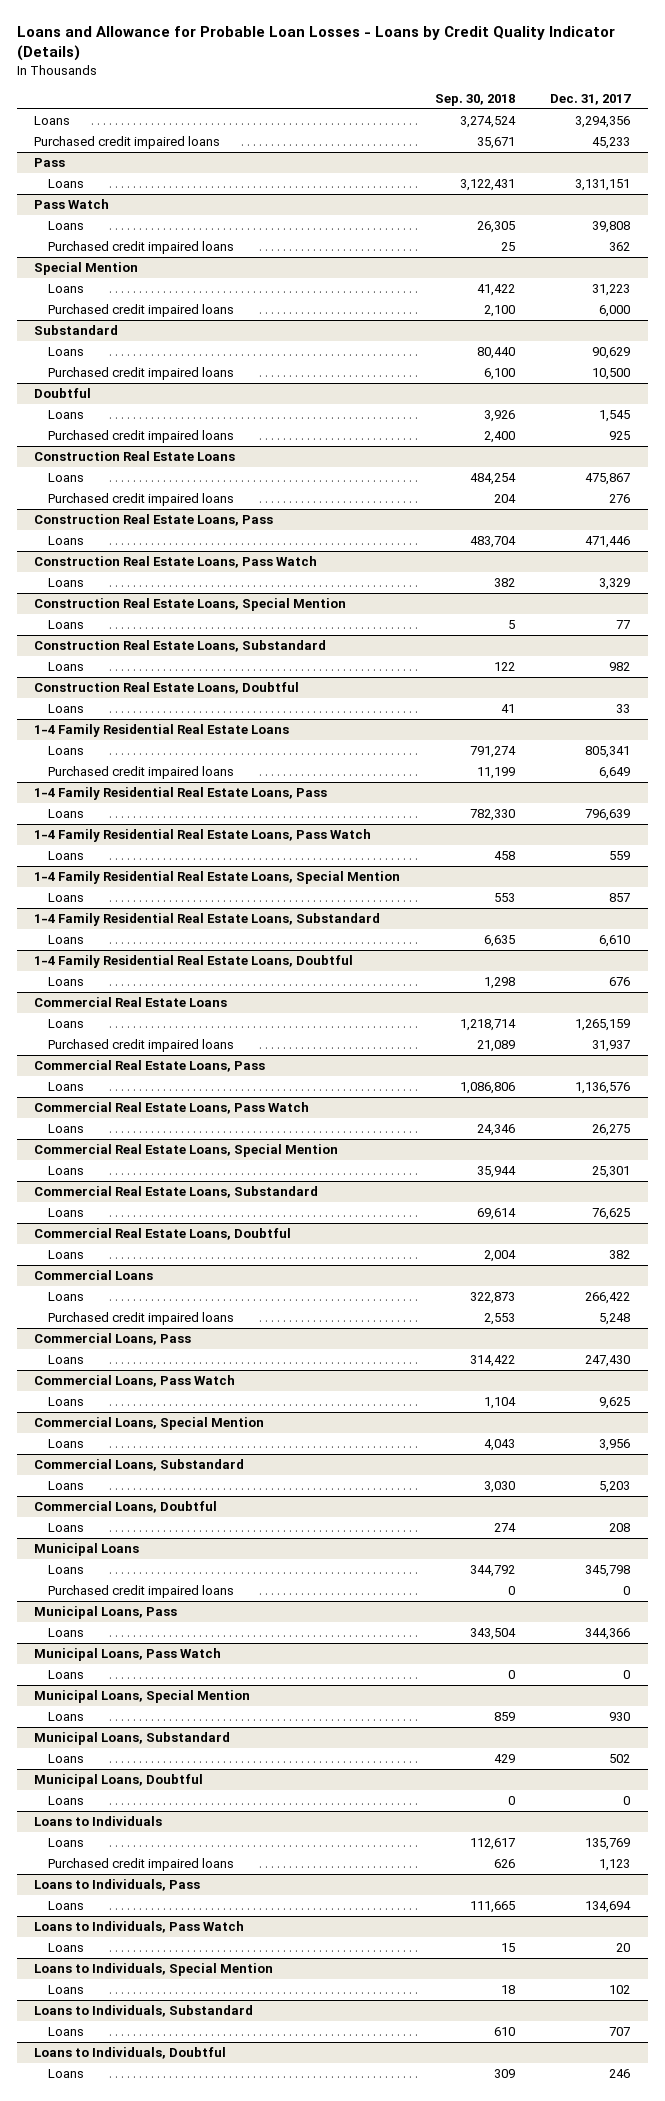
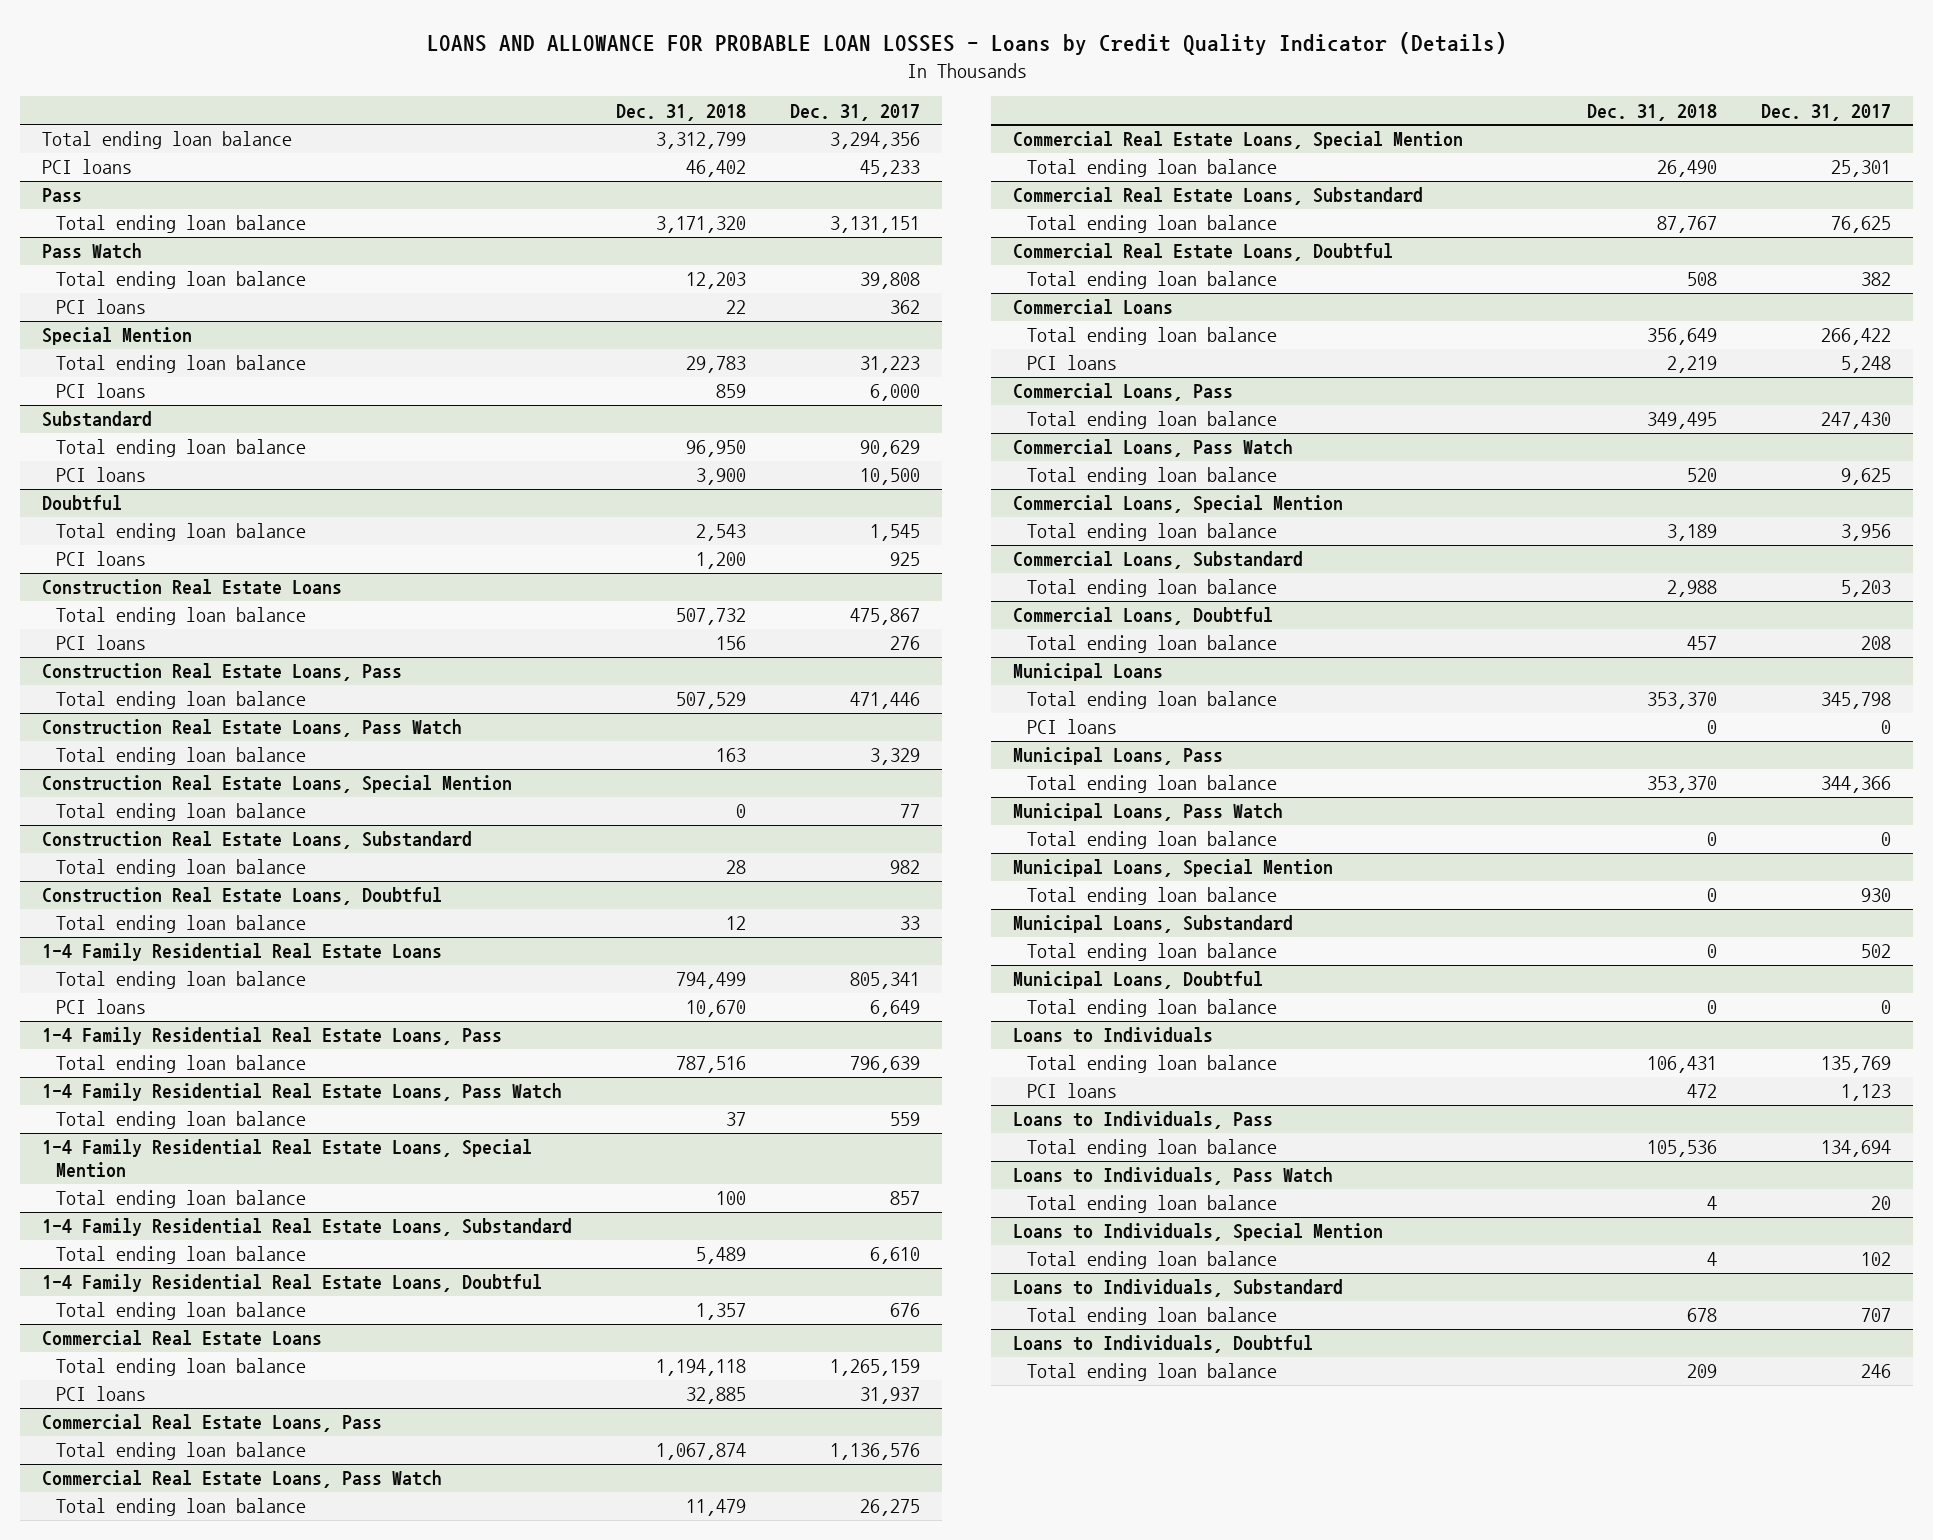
[17,26,616,62] Loans and Allowance for Probable Loan Losses - Loans by Credit Quality Indicator (Details) -> [426,32,1507,56] LOANS AND ALLOWANCE FOR PROBABLE LOAN LOSSES - Loans by Credit Quality Indicator (Details)
[435,93,516,106] Sep. 30, 2018 -> none
none -> [616,103,747,121] Dec. 31, 2018
[34,116,71,126] Loans -> [42,131,293,150] Total ending loan balance
[34,136,221,150] Purchased credit impaired loans -> [42,159,133,175] PCI loans
[47,179,84,189] Loans -> [56,215,307,234] Total ending loan balance
[47,221,84,231] Loans -> [56,271,307,290] Total ending loan balance
[47,241,234,255] Purchased credit impaired loans -> [56,299,147,315] PCI loans
[47,284,84,294] Loans -> [56,355,307,374] Total ending loan balance
[47,304,234,318] Purchased credit impaired loans -> [56,383,147,399] PCI loans
[47,347,84,357] Loans -> [56,439,307,458] Total ending loan balance
[47,367,234,381] Purchased credit impaired loans -> [56,467,147,483] PCI loans
[47,410,84,420] Loans -> [56,523,307,542] Total ending loan balance
[47,430,234,444] Purchased credit impaired loans -> [56,551,147,567] PCI loans
[47,473,84,483] Loans -> [56,607,307,626] Total ending loan balance
[47,493,234,507] Purchased credit impaired loans -> [56,635,147,651] PCI loans
[47,536,84,546] Loans -> [56,691,307,710] Total ending loan balance
[47,578,84,588] Loans -> [56,747,307,766] Total ending loan balance
[47,620,84,630] Loans -> [56,803,307,822] Total ending loan balance
[47,662,84,672] Loans -> [56,859,307,878] Total ending loan balance
[47,704,84,714] Loans -> [56,915,307,934] Total ending loan balance
[47,746,84,756] Loans -> [56,971,307,990] Total ending loan balance
[47,766,234,780] Purchased credit impaired loans -> [56,999,147,1015] PCI loans
[47,809,84,819] Loans -> [56,1055,307,1074] Total ending loan balance
[47,851,84,861] Loans -> [56,1111,307,1130] Total ending loan balance
[47,893,84,903] Loans -> [56,1190,307,1209] Total ending loan balance
[47,935,84,945] Loans -> [56,1246,307,1265] Total ending loan balance
[47,977,84,987] Loans -> [56,1302,307,1321] Total ending loan balance
[47,1019,84,1029] Loans -> [56,1358,307,1377] Total ending loan balance
[47,1039,234,1053] Purchased credit impaired loans -> [56,1386,147,1402] PCI loans
[47,1082,84,1092] Loans -> [56,1442,307,1461] Total ending loan balance
[47,1124,84,1134] Loans -> [56,1498,307,1517] Total ending loan balance
[47,1166,84,1176] Loans -> [1027,159,1278,178] Total ending loan balance
[47,1208,84,1218] Loans -> [1027,215,1278,234] Total ending loan balance
[47,1250,84,1260] Loans -> [1027,271,1278,290] Total ending loan balance
[47,1292,84,1302] Loans -> [1027,327,1278,346] Total ending loan balance
[47,1312,234,1326] Purchased credit impaired loans -> [1027,355,1118,371] PCI loans
[47,1355,84,1365] Loans -> [1027,411,1278,430] Total ending loan balance
[47,1397,84,1407] Loans -> [1027,467,1278,486] Total ending loan balance
[47,1439,84,1449] Loans -> [1027,523,1278,542] Total ending loan balance
[47,1481,84,1491] Loans -> [1027,579,1278,598] Total ending loan balance
[47,1523,84,1533] Loans -> [1027,635,1278,654] Total ending loan balance
[47,1565,84,1575] Loans -> [1027,691,1278,710] Total ending loan balance
[47,1585,234,1599] Purchased credit impaired loans -> [1027,719,1118,735] PCI loans
[47,1628,84,1638] Loans -> [1027,775,1278,794] Total ending loan balance
[47,1670,84,1680] Loans -> [1027,831,1278,850] Total ending loan balance
[47,1712,84,1722] Loans -> [1027,887,1278,906] Total ending loan balance
[47,1754,84,1764] Loans -> [1027,943,1278,962] Total ending loan balance
[47,1796,84,1806] Loans -> [1027,999,1278,1018] Total ending loan balance
[47,1838,84,1848] Loans -> [1027,1055,1278,1074] Total ending loan balance
[47,1858,234,1872] Purchased credit impaired loans -> [1027,1083,1118,1099] PCI loans
[47,1901,84,1911] Loans -> [1027,1139,1278,1158] Total ending loan balance
[47,1943,84,1953] Loans -> [1027,1195,1278,1214] Total ending loan balance
[47,1985,84,1995] Loans -> [1027,1251,1278,1270] Total ending loan balance
[47,2027,84,2037] Loans -> [1027,1307,1278,1326] Total ending loan balance
[47,2069,84,2079] Loans -> [1027,1363,1278,1382] Total ending loan balance

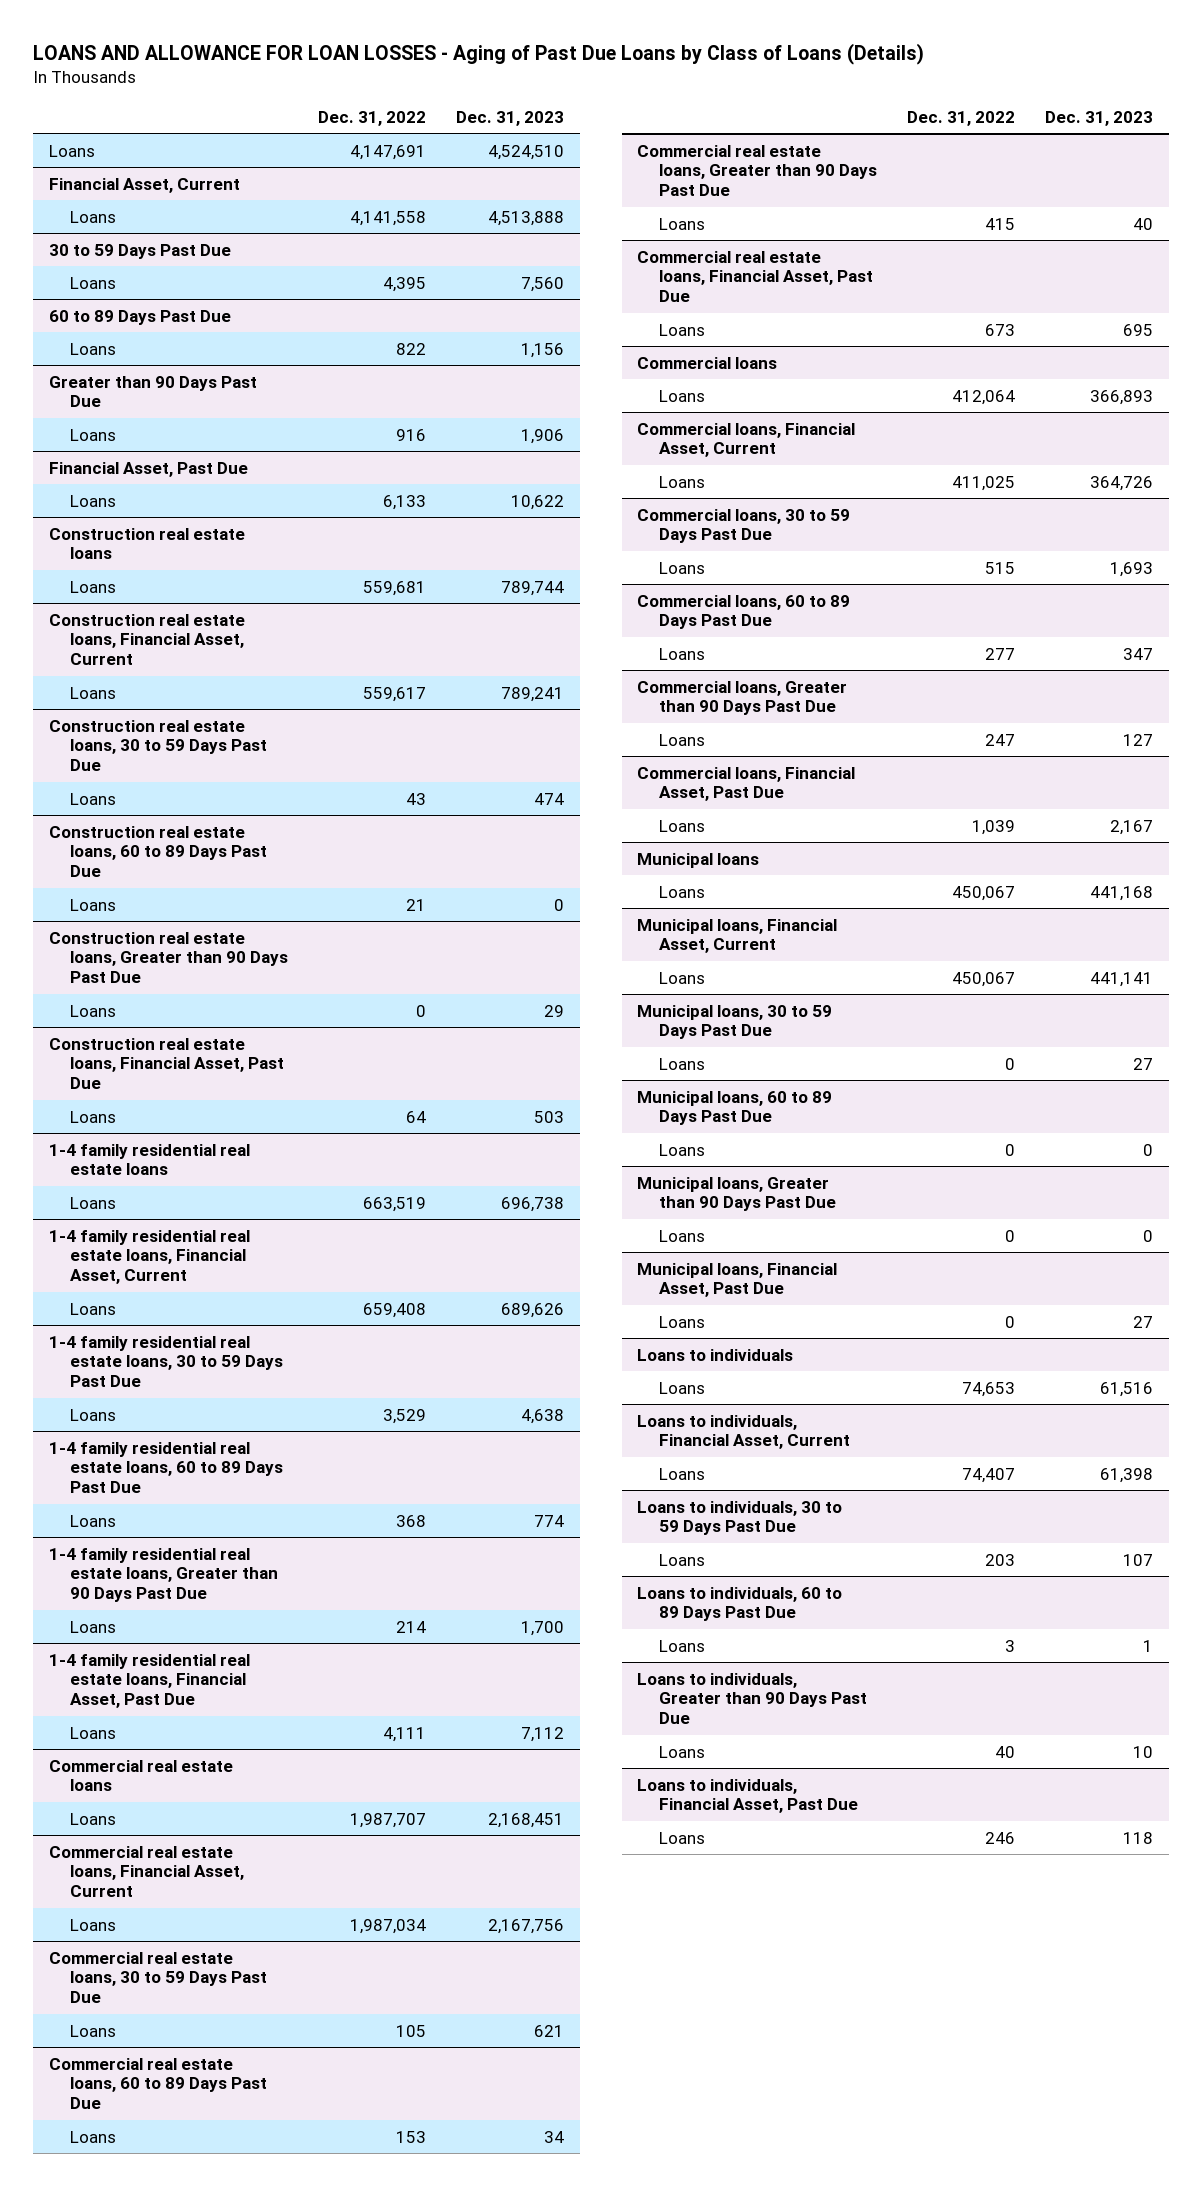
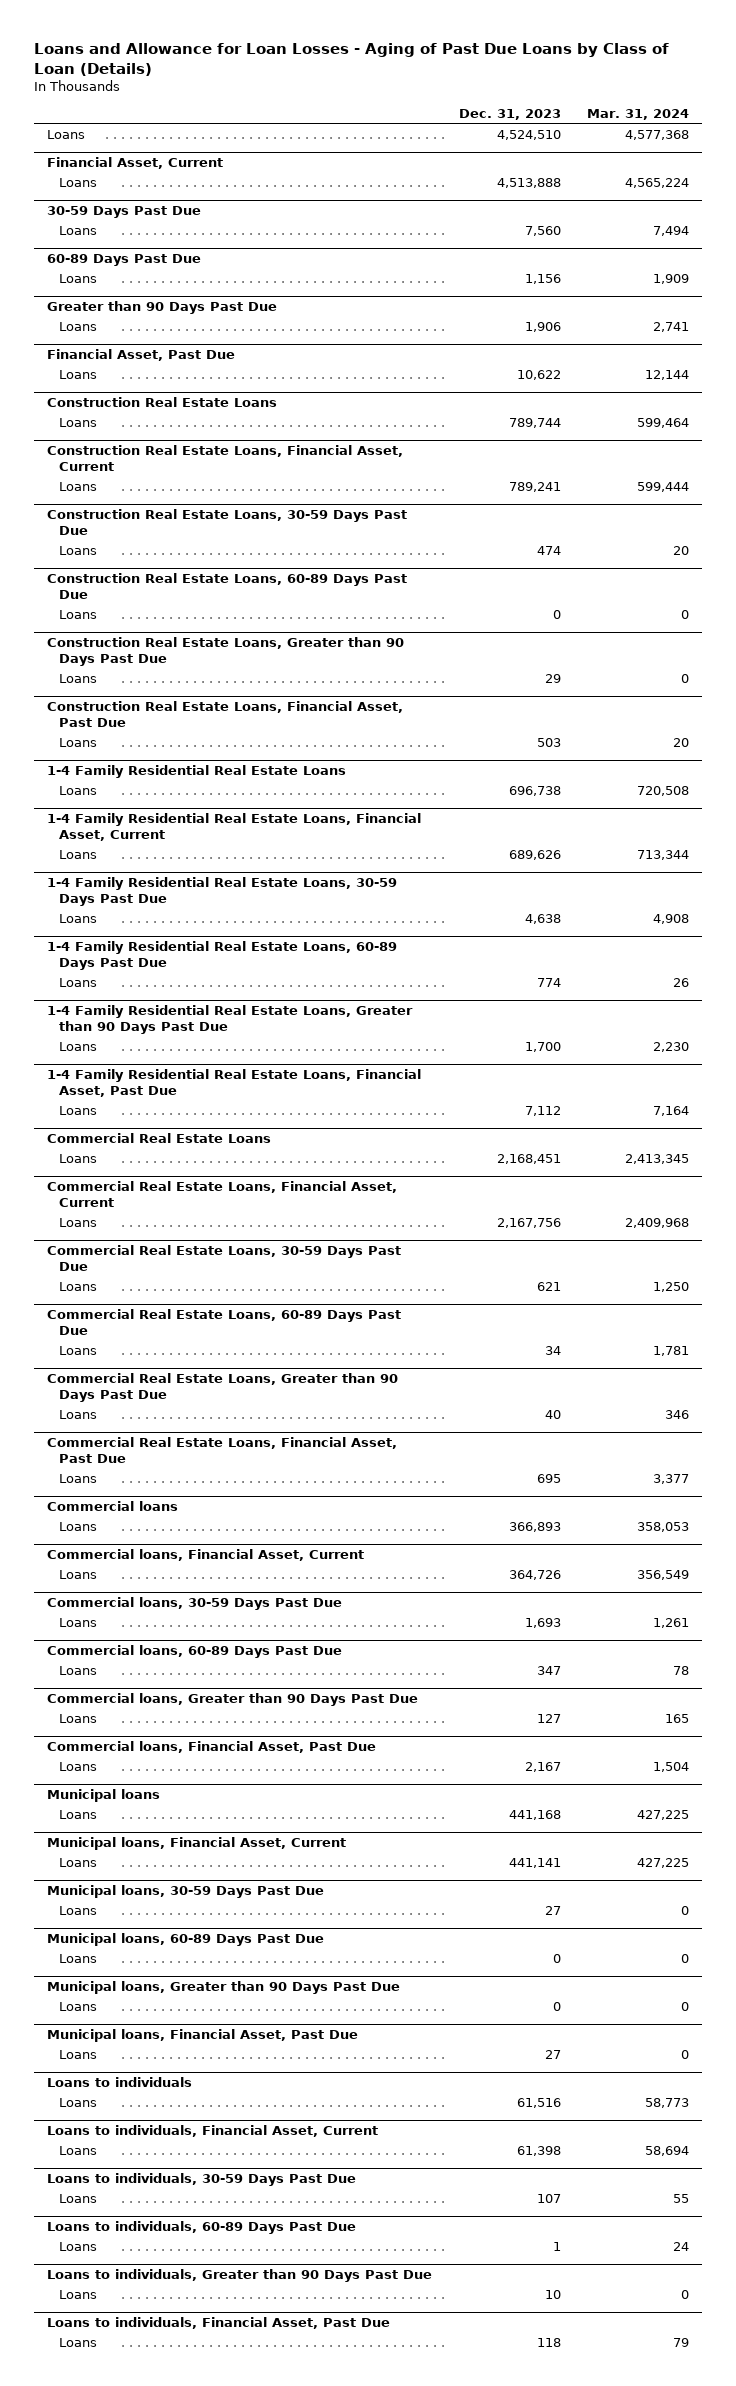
[33,42,925,65] LOANS AND ALLOWANCE FOR LOAN LOSSES - Aging of Past Due Loans by Class of Loans (Details) -> [34,43,670,76] Loans and Allowance for Loan Losses - Aging of Past Due Loans by Class of Loan (Details)
[318,110,427,126] Dec. 31, 2022 -> none
none -> [586,109,689,121] Mar. 31, 2024
[48,243,231,259] 30 to 59 Days Past Due -> [47,205,202,218] 30-59 Days Past Due
[48,309,231,325] 60 to 89 Days Past Due -> [47,253,202,266] 60-89 Days Past Due
[48,527,245,560] Construction real estate loans -> [47,396,278,407] Construction Real Estate Loans
[48,613,245,666] Construction real estate loans, Financial Asset, Current -> [47,444,404,471] Construction Real Estate Loans, Financial Asset, Current
[48,719,267,772] Construction real estate loans, 30 to 59 Days Past Due -> [47,508,408,535] Construction Real Estate Loans, 30-59 Days Past Due
[48,825,267,878] Construction real estate loans, 60 to 89 Days Past Due -> [47,572,408,599] Construction Real Estate Loans, 60-89 Days Past Due
[48,931,288,984] Construction real estate loans, Greater than 90 Days Past Due -> [47,636,405,666] Construction Real Estate Loans, Greater than 90 Days Past Due
[48,1037,284,1090] Construction real estate loans, Financial Asset, Past Due -> [47,700,404,727] Construction Real Estate Loans, Financial Asset, Past Due
[48,1143,250,1176] 1-4 family residential real estate loans -> [47,764,347,778] 1-4 Family Residential Real Estate Loans
[48,1229,250,1285] 1-4 family residential real estate loans, Financial Asset, Current -> [47,812,422,841] 1-4 Family Residential Real Estate Loans, Financial Asset, Current
[48,1335,283,1388] 1-4 family residential real estate loans, 30 to 59 Days Past Due -> [47,876,398,906] 1-4 Family Residential Real Estate Loans, 30-59 Days Past Due
[48,1441,283,1494] 1-4 family residential real estate loans, 60 to 89 Days Past Due -> [47,940,398,970] 1-4 Family Residential Real Estate Loans, 60-89 Days Past Due
[48,1547,278,1603] 1-4 family residential real estate loans, Greater than 90 Days Past Due -> [47,1004,414,1034] 1-4 Family Residential Real Estate Loans, Greater than 90 Days Past Due
[48,1653,250,1709] 1-4 family residential real estate loans, Financial Asset, Past Due -> [47,1068,422,1097] 1-4 Family Residential Real Estate Loans, Financial Asset, Past Due
[48,1759,233,1792] Commercial real estate loans -> [47,1132,272,1143] Commercial Real Estate Loans
[48,1845,244,1898] Commercial real estate loans, Financial Asset, Current -> [47,1180,398,1207] Commercial Real Estate Loans, Financial Asset, Current
[48,1951,267,2004] Commercial real estate loans, 30 to 59 Days Past Due -> [47,1244,402,1271] Commercial Real Estate Loans, 30-59 Days Past Due
[48,2057,267,2110] Commercial real estate loans, 60 to 89 Days Past Due -> [47,1308,402,1335] Commercial Real Estate Loans, 60-89 Days Past Due
[637,144,877,197] Commercial real estate loans, Greater than 90 Days Past Due -> [47,1372,399,1402] Commercial Real Estate Loans, Greater than 90 Days Past Due
[637,250,873,303] Commercial real estate loans, Financial Asset, Past Due -> [47,1436,398,1463] Commercial Real Estate Loans, Financial Asset, Past Due
[637,508,851,544] Commercial loans, 30 to 59 Days Past Due -> [47,1596,343,1610] Commercial loans, 30-59 Days Past Due
[637,594,851,630] Commercial loans, 60 to 89 Days Past Due -> [47,1644,343,1658] Commercial loans, 60-89 Days Past Due
[637,1004,833,1040] Municipal loans, 30 to 59 Days Past Due -> [47,1884,325,1898] Municipal loans, 30-59 Days Past Due
[637,1090,833,1126] Municipal loans, 60 to 89 Days Past Due -> [47,1932,325,1946] Municipal loans, 60-89 Days Past Due
[637,1500,843,1536] Loans to individuals, 30 to 59 Days Past Due -> [47,2172,357,2186] Loans to individuals, 30-59 Days Past Due
[637,1586,843,1622] Loans to individuals, 60 to 89 Days Past Due -> [47,2220,357,2234] Loans to individuals, 60-89 Days Past Due

